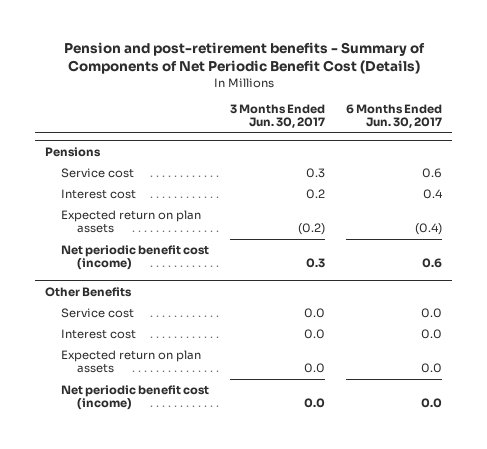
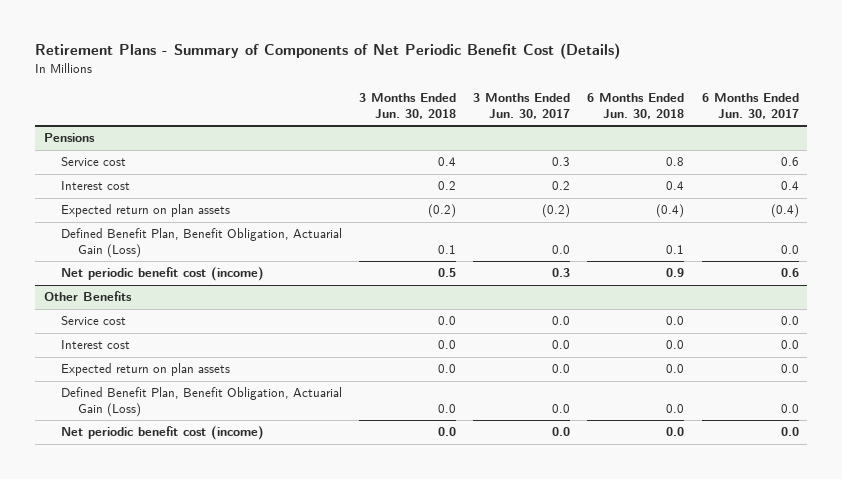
[63,41,425,74] Pension and post-retirement benefits - Summary of Components of Net Periodic Benefit Cost (Details) -> [34,43,620,60] Retirement Plans - Summary of Components of Net Periodic Benefit Cost (Details)
none -> [358,93,456,119] 3 Months Ended Jun. 30, 2018
none -> [587,93,685,119] 6 Months Ended Jun. 30, 2018
none -> [60,228,342,259] Defined Benefit Plan, Benefit Obligation, Actuarial Gain (Loss)
none -> [60,387,342,418] Defined Benefit Plan, Benefit Obligation, Actuarial Gain (Loss)

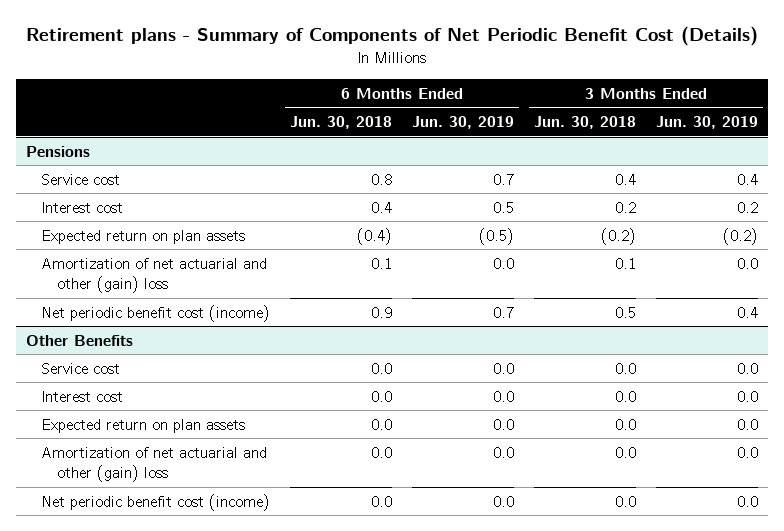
[34,43,620,60] Retirement Plans - Summary of Components of Net Periodic Benefit Cost (Details) -> [26,26,759,47] Retirement plans - Summary of Components of Net Periodic Benefit Cost (Details)
[473,93,571,119] 3 Months Ended Jun. 30, 2017 -> none
[701,93,799,119] 6 Months Ended Jun. 30, 2017 -> none
none -> [412,116,515,130] Jun. 30, 2019
none -> [656,116,759,130] Jun. 30, 2019
[60,228,342,259] Defined Benefit Plan, Benefit Obligation, Actuarial Gain (Loss) -> [41,257,268,294] Amortization of net actuarial and other (gain) loss
[60,387,342,418] Defined Benefit Plan, Benefit Obligation, Actuarial Gain (Loss) -> [41,446,268,483] Amortization of net actuarial and other (gain) loss

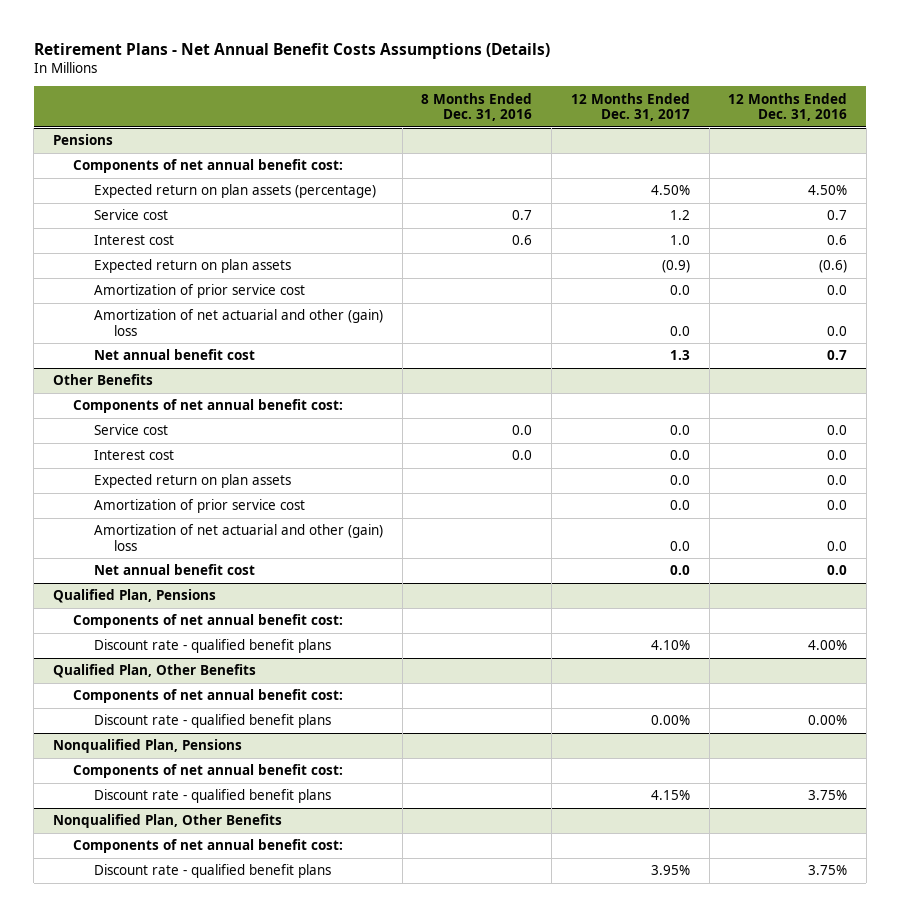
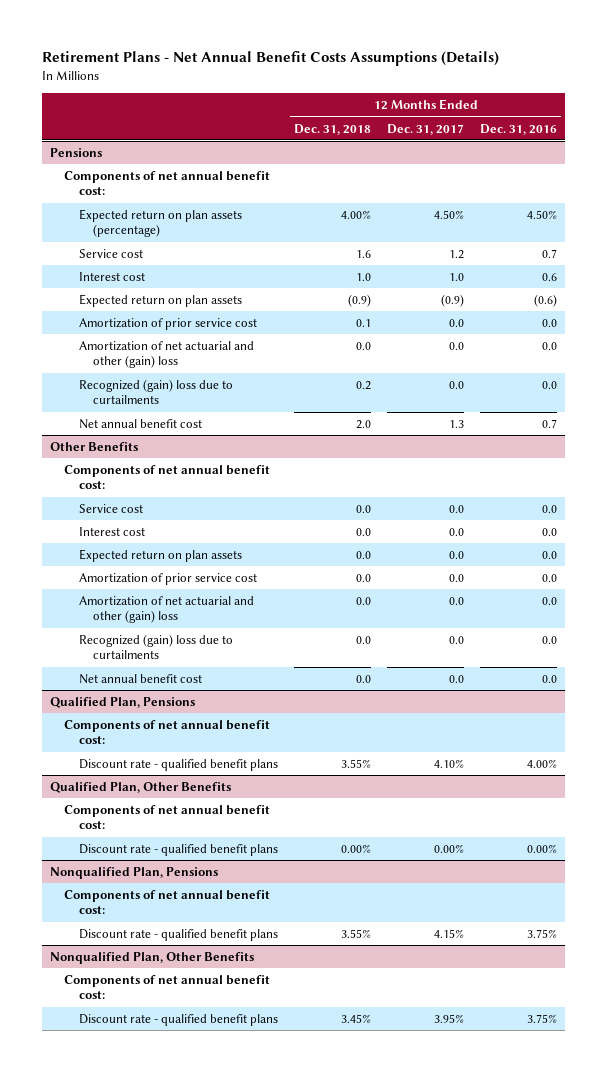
[421,92,533,122] 8 Months Ended Dec. 31, 2016 -> none
none -> [294,123,372,135] Dec. 31, 2018
none -> [78,378,233,405] Recognized (gain) loss due to curtailments
none -> [78,633,233,660] Recognized (gain) loss due to curtailments

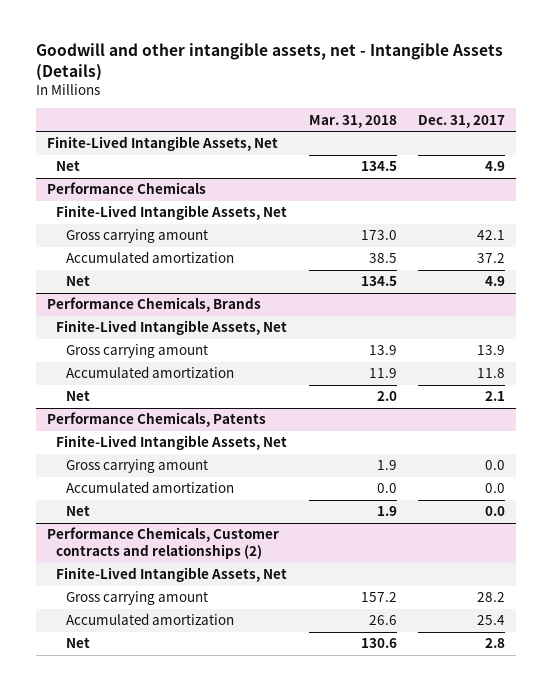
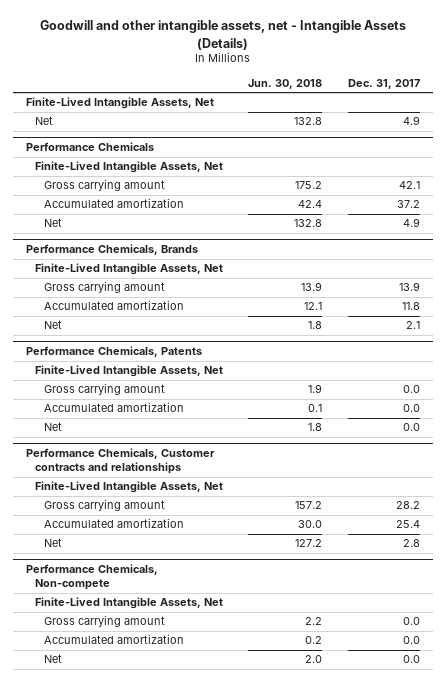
[308,114,397,128] Mar. 31, 2018 -> none
none -> [248,78,323,89] Jun. 30, 2018
[46,527,279,560] Performance Chemicals, Customer contracts and relationships (2) -> [25,448,215,475] Performance Chemicals, Customer contracts and relationships
none -> [25,564,158,591] Performance Chemicals, Non-compete
none -> [34,597,223,610] Finite-Lived Intangible Assets, Net
none -> [43,615,165,628] Gross carrying amount
none -> [43,634,184,645] Accumulated amortization
none -> [43,654,62,664] Net

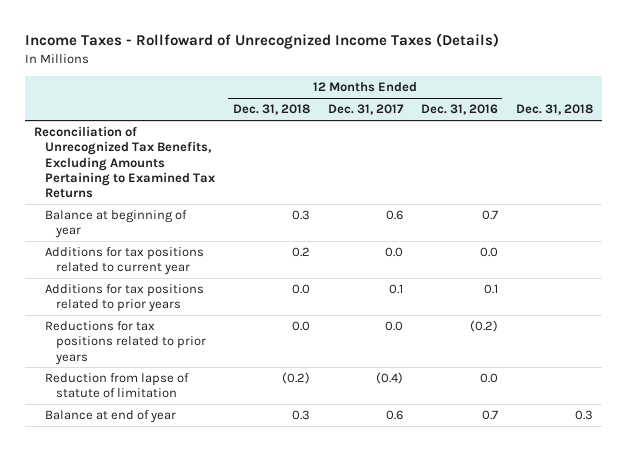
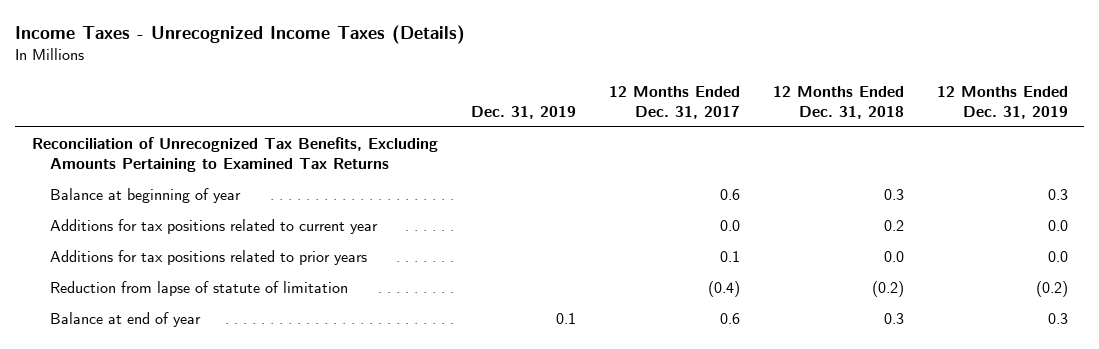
[25,33,500,50] Income Taxes - Rollfoward of Unrecognized Income Taxes (Details) -> [14,25,465,45] Income Taxes - Unrecognized Income Taxes (Details)
[420,104,498,116] Dec. 31, 2016 -> none
[515,104,593,116] Dec. 31, 2018 -> none
none -> [470,105,576,119] Dec. 31, 2019
none -> [936,85,1068,119] 12 Months Ended Dec. 31, 2019
[44,321,206,365] Reductions for tax positions related to prior years -> none

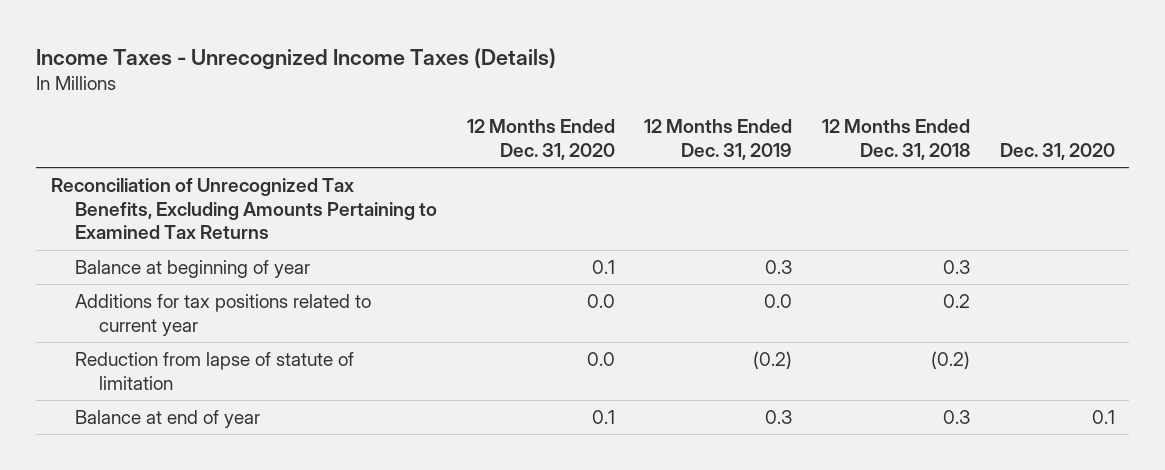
[470,105,576,119] Dec. 31, 2019 -> none
[608,85,740,119] 12 Months Ended Dec. 31, 2017 -> none
none -> [466,119,615,160] 12 Months Ended Dec. 31, 2020
none -> [999,142,1115,160] Dec. 31, 2020
[50,249,368,265] Additions for tax positions related to prior years -> none

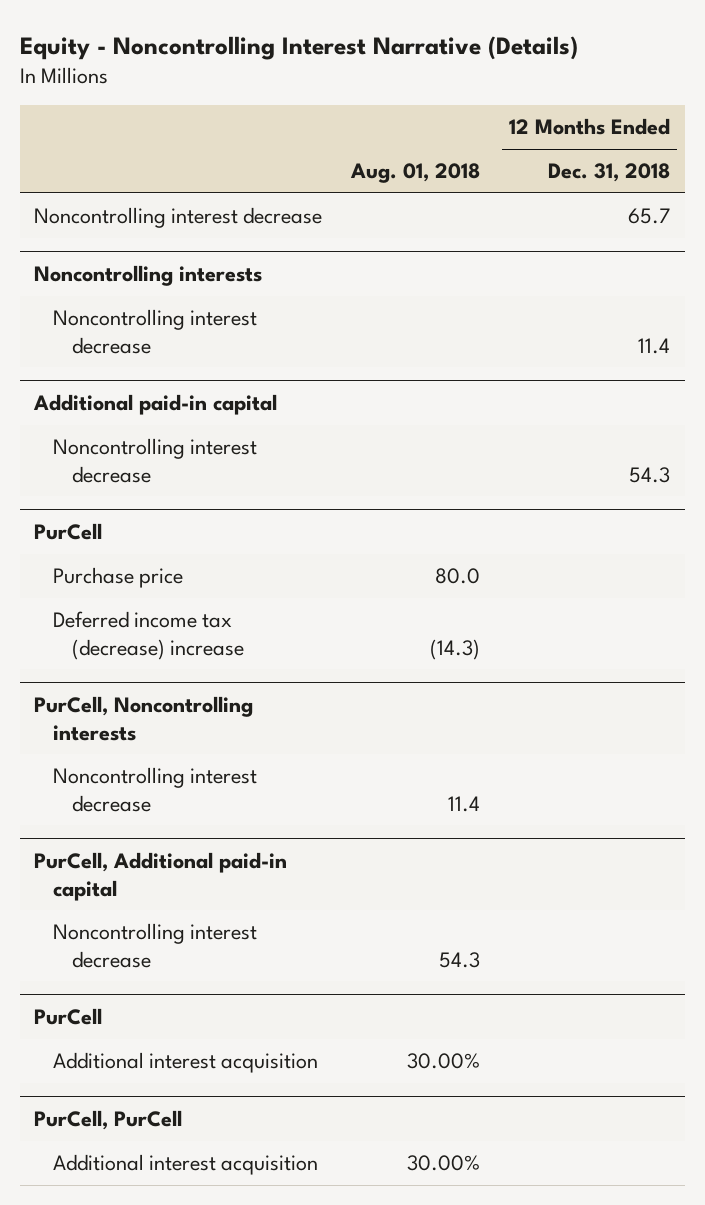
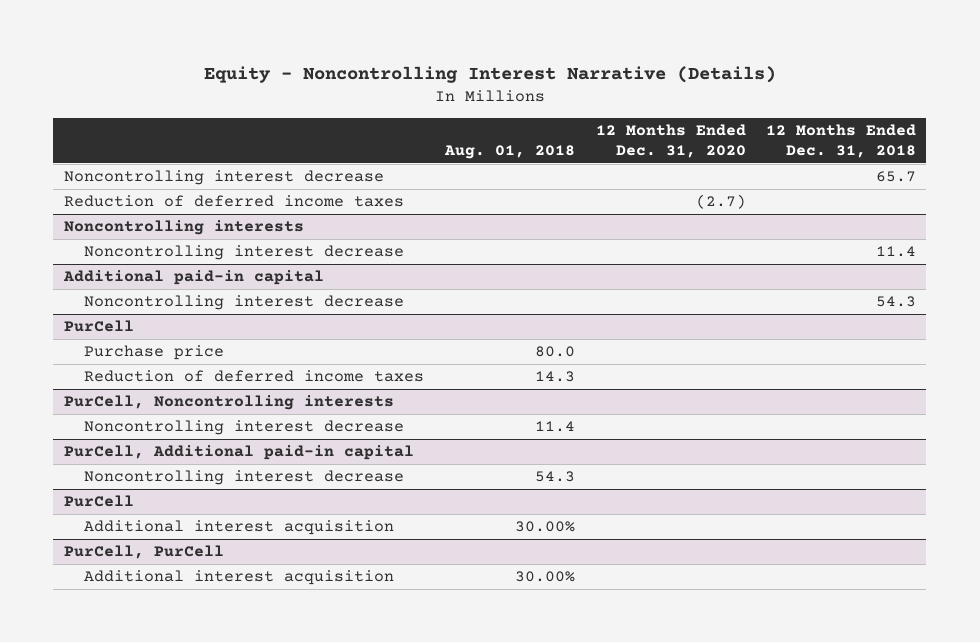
none -> [595,124,746,159] 12 Months Ended Dec. 31, 2020
none -> [63,195,404,208] Reduction of deferred income taxes
[53,611,245,660] Deferred income tax (decrease) increase -> [84,370,425,383] Reduction of deferred income taxes
[430,638,481,660] (14.3) -> [534,371,575,383] 14.3

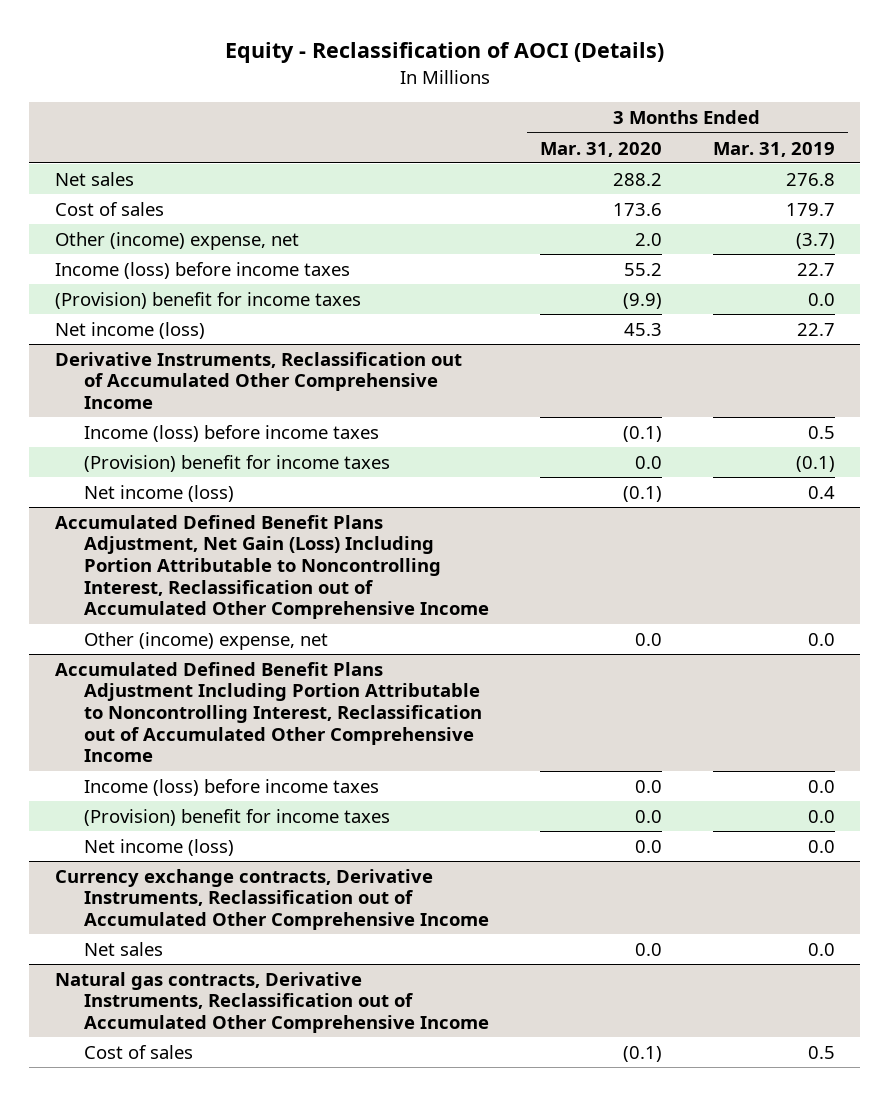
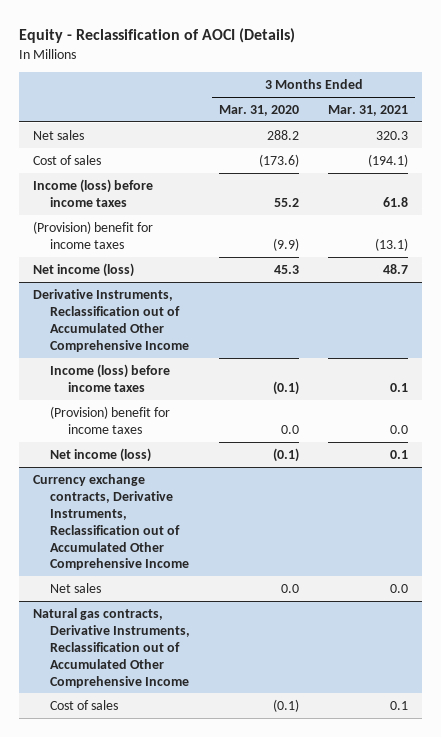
[712,141,835,157] Mar. 31, 2019 -> none
none -> [327,104,408,116] Mar. 31, 2021
[54,231,299,250] Other (income) expense, net -> none
[612,202,662,216] 173.6 -> [259,153,300,167] (173.6)
[54,514,489,620] Accumulated Defined Benefit Plans Adjustment, Net Gain (Loss) Including Portion Attributable to Noncontrolling Interest, Reclassification out of Accumulated Other Comprehensive Income -> none
[83,631,328,650] Other (income) expense, net -> none
[54,661,482,763] Accumulated Defined Benefit Plans Adjustment Including Portion Attributable to Noncontrolling Interest, Reclassification out of Accumulated Other Comprehensive Income -> none
[83,778,379,796] Income (loss) before income taxes -> none
[83,808,390,826] (Provision) benefit for income taxes -> none
[83,838,234,856] Net income (loss) -> none

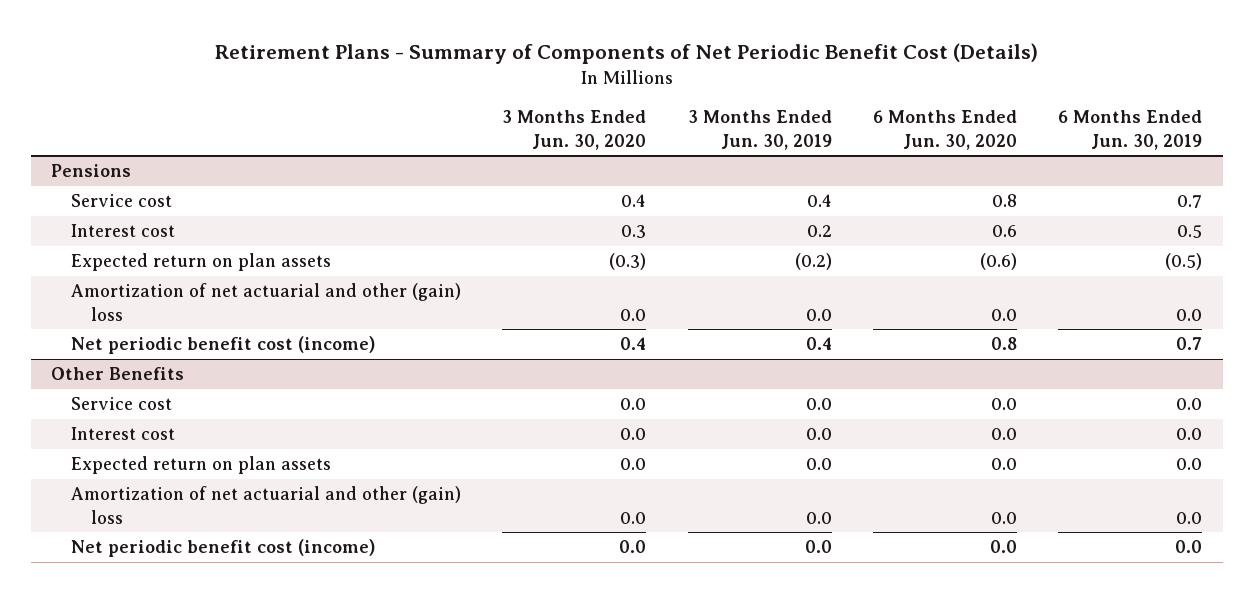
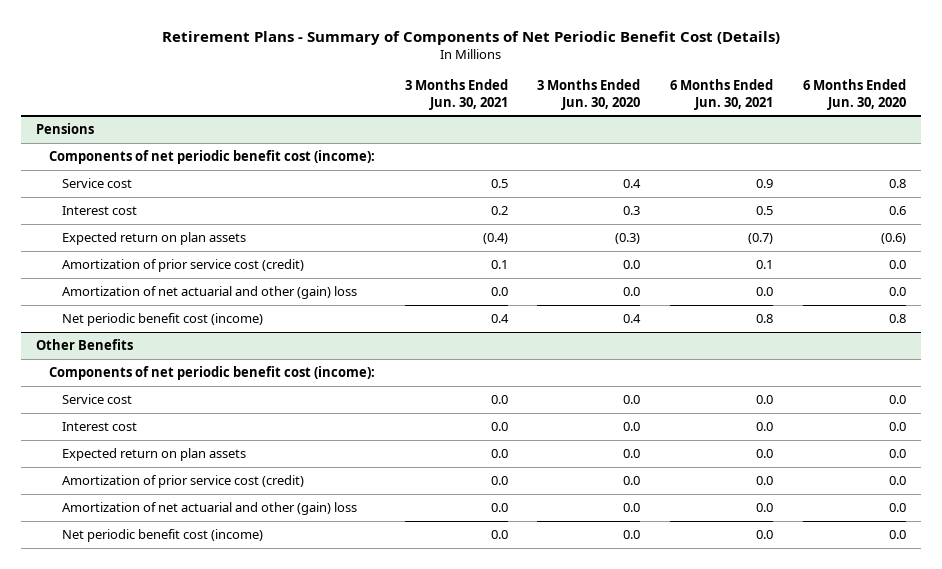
[687,110,832,150] 3 Months Ended Jun. 30, 2019 -> none
[1057,110,1202,150] 6 Months Ended Jun. 30, 2019 -> none
none -> [404,79,508,110] 3 Months Ended Jun. 30, 2021
none -> [669,79,773,110] 6 Months Ended Jun. 30, 2021
none -> [48,149,375,164] Components of net periodic benefit cost (income):
none -> [61,258,304,272] Amortization of prior service cost (credit)
none -> [48,365,375,380] Components of net periodic benefit cost (income):
none -> [61,474,304,488] Amortization of prior service cost (credit)

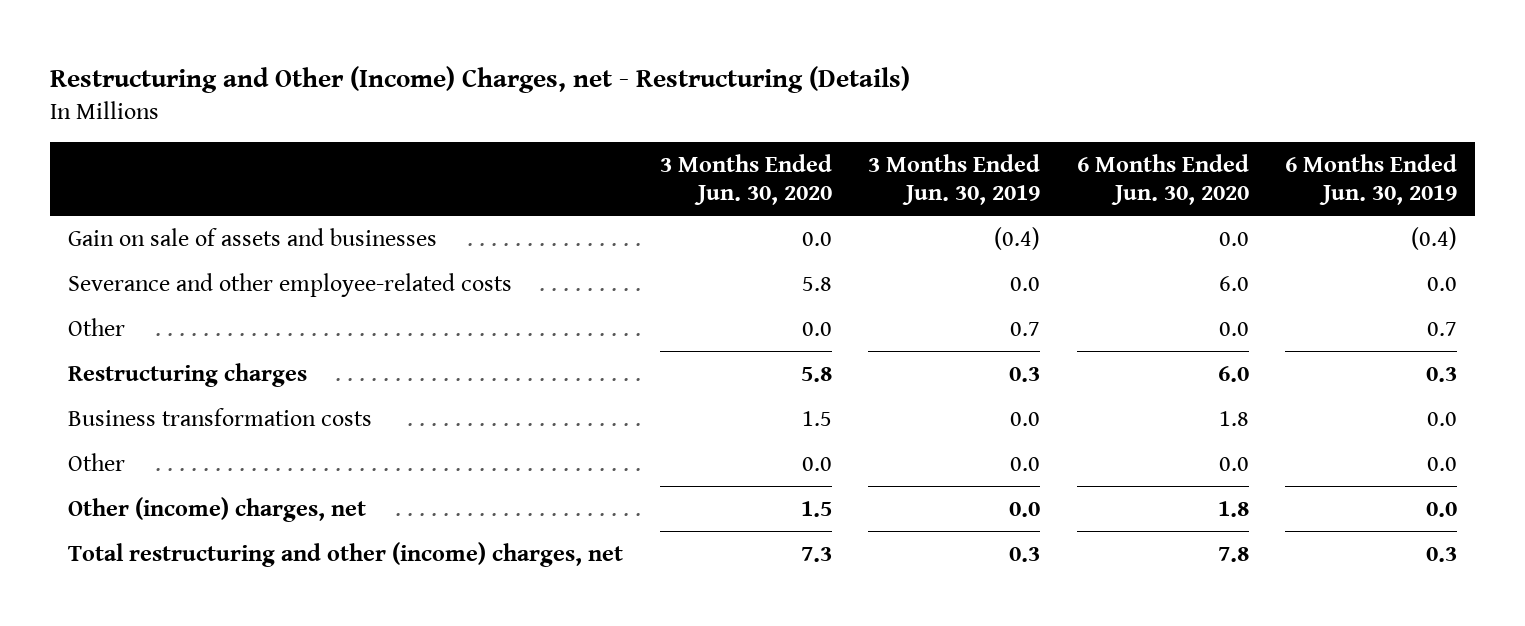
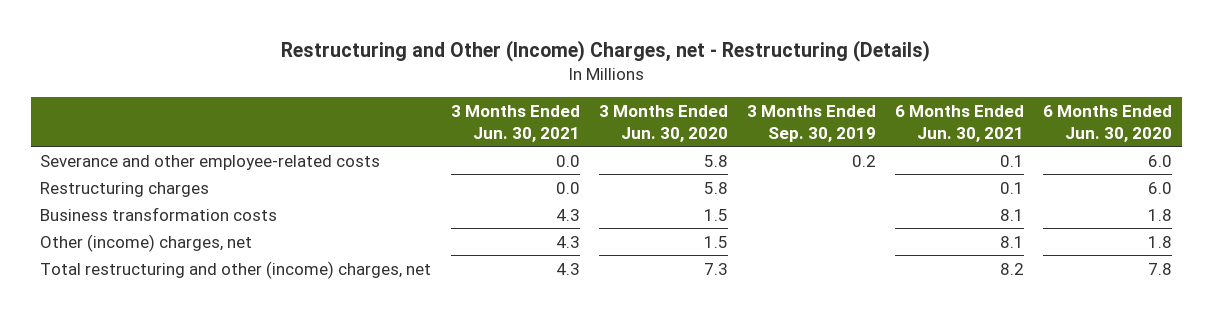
[868,154,1041,205] 3 Months Ended Jun. 30, 2019 -> none
[1284,154,1457,205] 6 Months Ended Jun. 30, 2019 -> none
none -> [450,105,580,142] 3 Months Ended Jun. 30, 2021
none -> [747,105,877,142] 3 Months Ended Sep. 30, 2019
none -> [895,105,1025,142] 6 Months Ended Jun. 30, 2021
[68,227,438,246] Gain on sale of assets and businesses -> none
[68,317,126,336] Other -> none
[68,452,126,471] Other -> none

